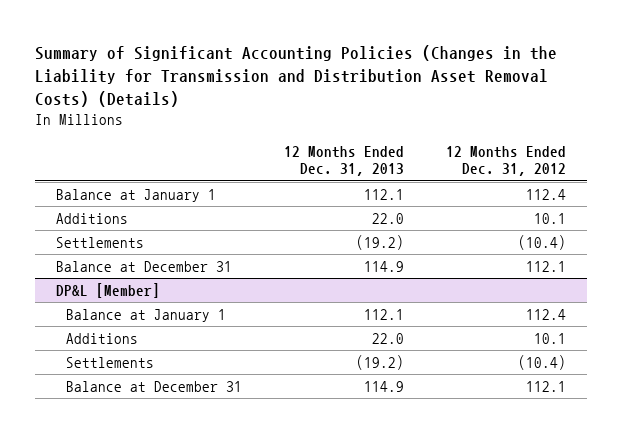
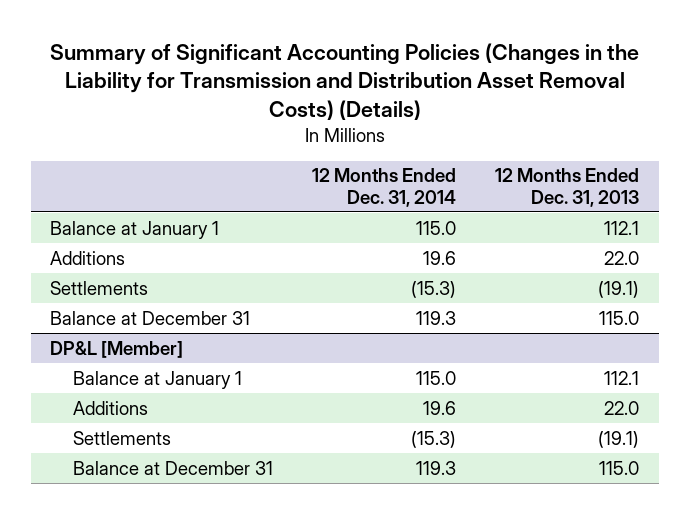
[445,145,566,177] 12 Months Ended Dec. 31, 2012 -> none
none -> [312,168,457,207] 12 Months Ended Dec. 31, 2014
[356,234,405,250] (19.2) -> [598,280,640,298] (19.1)
[364,260,405,272] 114.9 -> [599,310,640,325] 115.0
[356,354,405,370] (19.2) -> [598,430,640,448] (19.1)
[364,380,405,392] 114.9 -> [599,460,640,475] 115.0

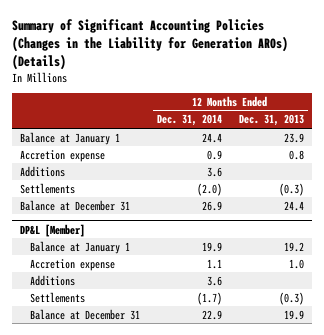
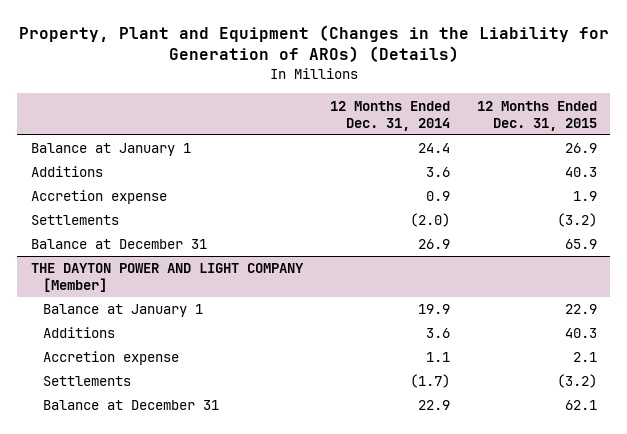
[11,18,288,70] Summary of Significant Accounting Policies (Changes in the Liability for Generation AROs) (Details) -> [18,24,609,63] Property, Plant and Equipment (Changes in the Liability for Generation of AROs) (Details)
[238,114,304,127] Dec. 31, 2013 -> none
none -> [476,100,597,131] 12 Months Ended Dec. 31, 2015
[20,149,106,162] Accretion expense -> [30,190,167,205] Accretion expense
[20,223,86,237] DP&L [Member] -> none
none -> [30,263,304,293] THE DAYTON POWER AND LIGHT COMPANY [Member]
[30,258,116,271] Accretion expense -> none
none -> [42,351,179,366] Accretion expense

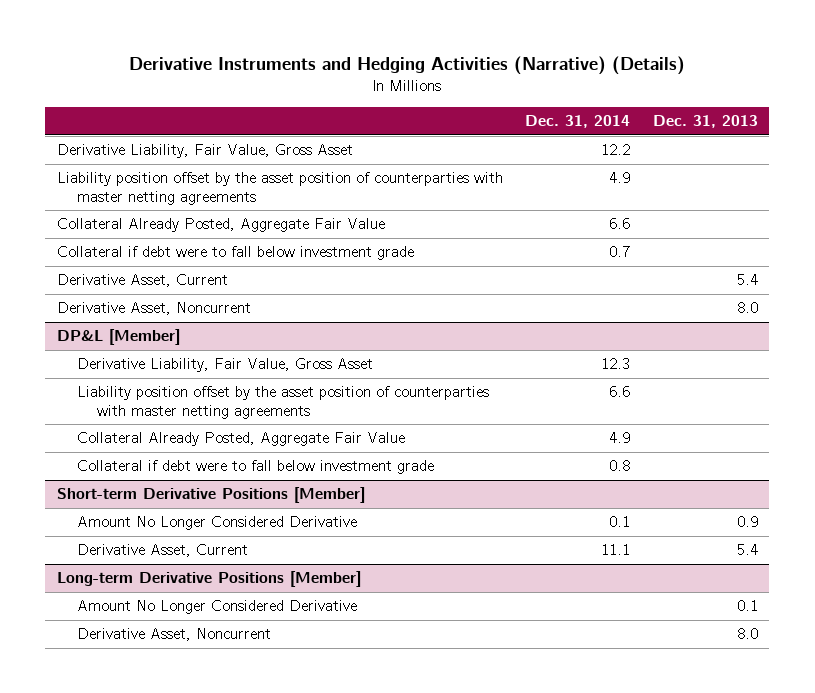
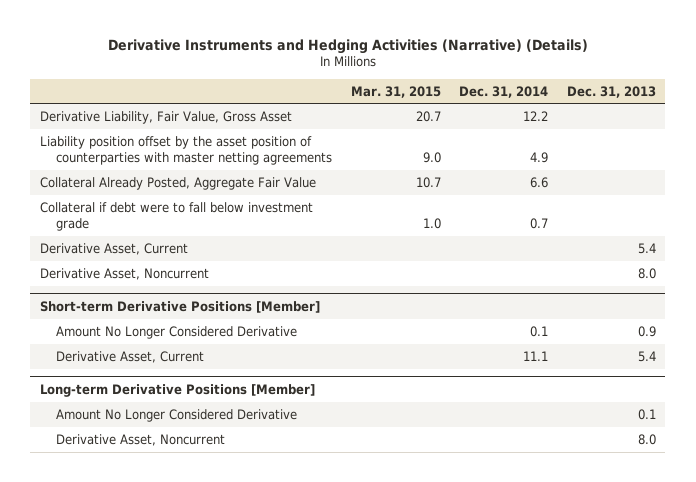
none -> [350,85,441,98] Mar. 31, 2015
[56,329,180,346] DP&L [Member] -> none
[76,358,373,373] Derivative Liability, Fair Value, Gross Asset -> none
[76,386,489,419] Liability position offset by the asset position of counterparties with master netting agreements -> none
[76,432,405,447] Collateral Already Posted, Aggregate Fair Value -> none
[76,460,434,475] Collateral if debt were to fall below investment grade -> none

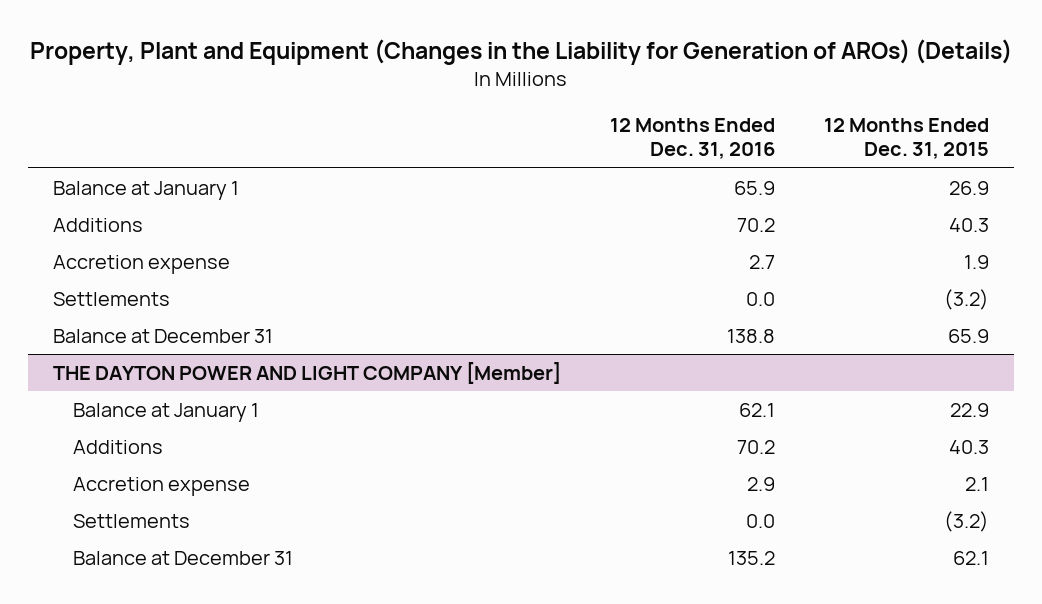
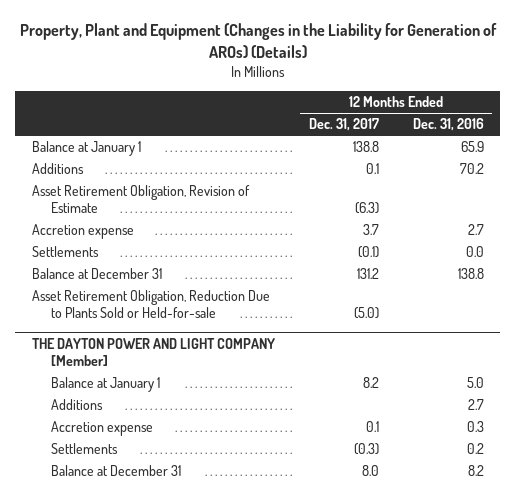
[823,118,989,160] 12 Months Ended Dec. 31, 2015 -> none
none -> [308,118,379,132] Dec. 31, 2017
none -> [31,185,250,214] Asset Retirement Obligation, Revision of Estimate
none -> [31,290,270,319] Asset Retirement Obligation, Reduction Due to Plants Sold or Held-for-sale
[738,402,775,417] 62.1 -> [466,377,484,389] 5.0
[736,439,775,454] 70.2 -> [467,399,484,411] 2.7
[746,476,775,491] 2.9 -> [466,421,484,433] 0.3
[745,513,775,528] 0.0 -> [466,443,484,455] 0.2
[727,550,775,565] 135.2 -> [467,465,484,477] 8.2

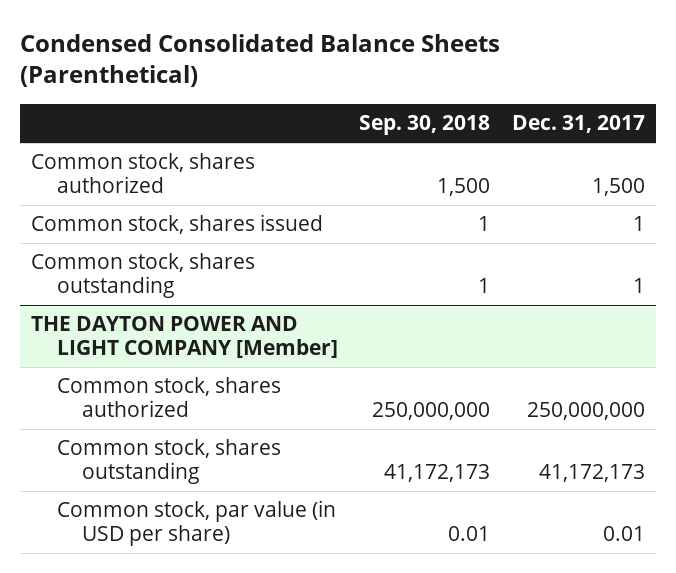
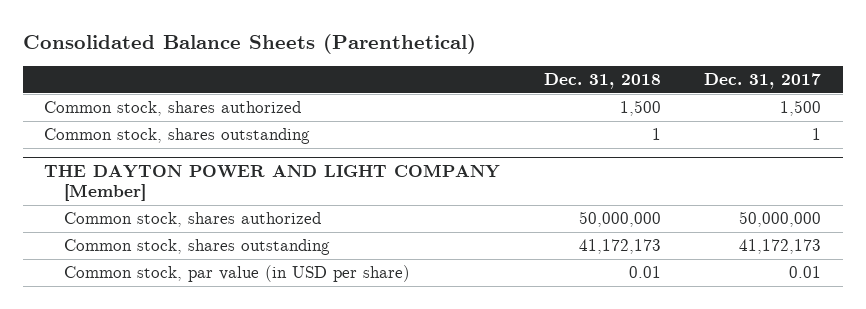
[20,33,501,88] Condensed Consolidated Balance Sheets (Parenthetical) -> [22,33,476,54] Consolidated Balance Sheets (Parenthetical)
[359,115,491,136] Sep. 30, 2018 -> none
none -> [543,73,661,90] Dec. 31, 2018
[30,214,323,235] Common stock, shares issued -> none
[526,402,645,421] 250,000,000 -> [739,211,822,228] 50,000,000

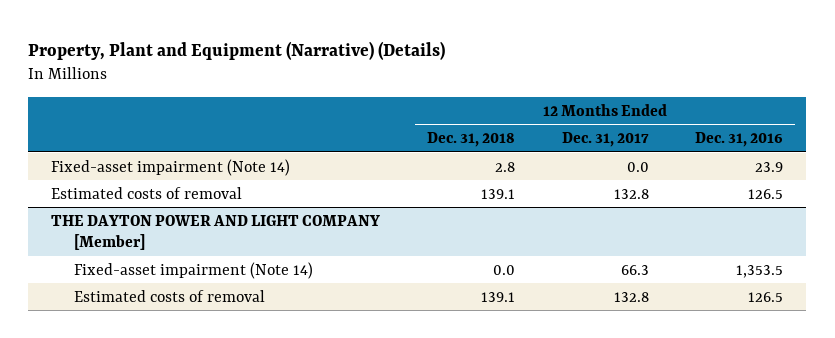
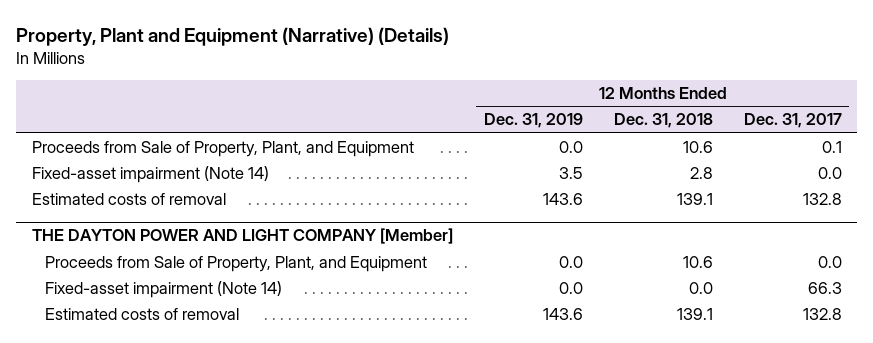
[695,132,784,148] Dec. 31, 2016 -> none
none -> [483,113,583,129] Dec. 31, 2019
none -> [31,141,414,158] Proceeds from Sale of Property, Plant, and Equipment
none -> [44,256,427,273] Proceeds from Sale of Property, Plant, and Equipment

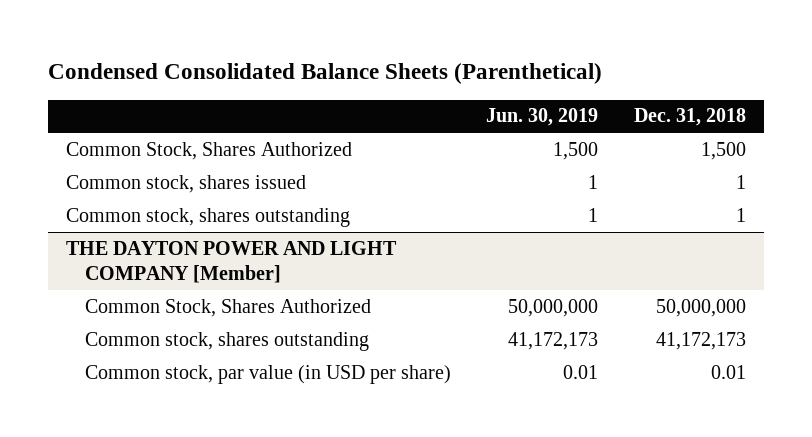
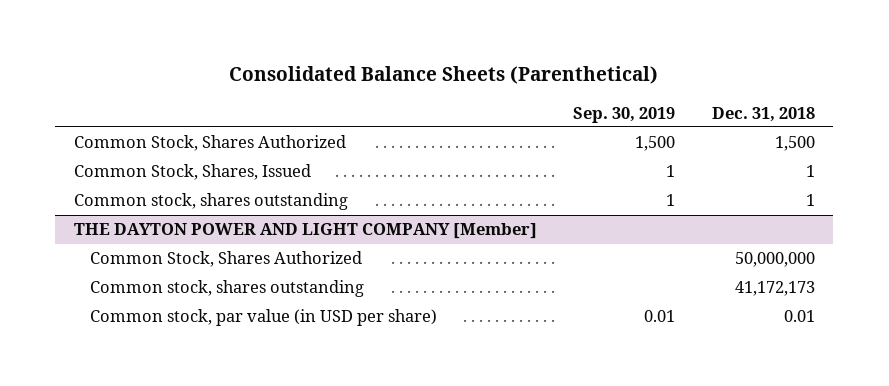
[48,63,603,85] Condensed Consolidated Balance Sheets (Parenthetical) -> [229,66,659,85] Consolidated Balance Sheets (Parenthetical)
[486,108,599,127] Jun. 30, 2019 -> none
none -> [573,106,676,123] Sep. 30, 2019
[66,174,307,193] Common stock, shares issued -> [73,164,311,181] Common Stock, Shares, Issued

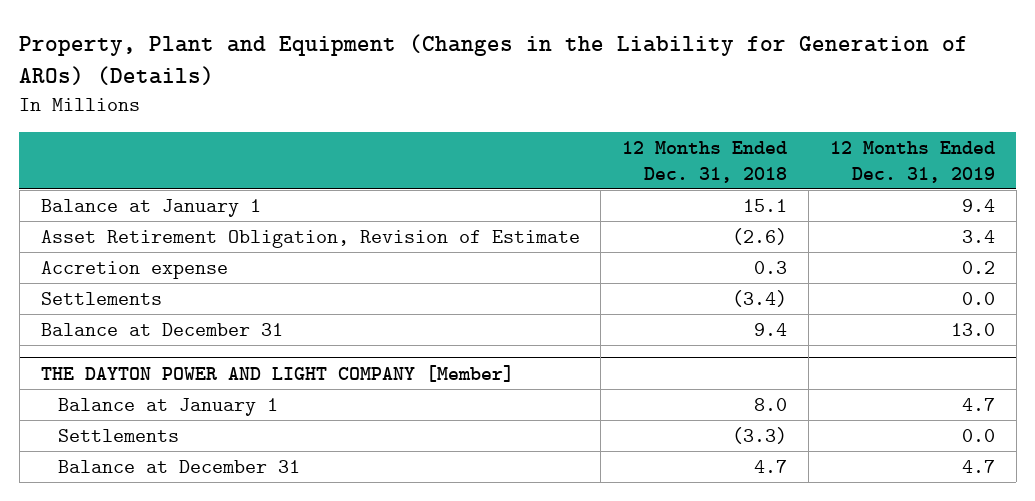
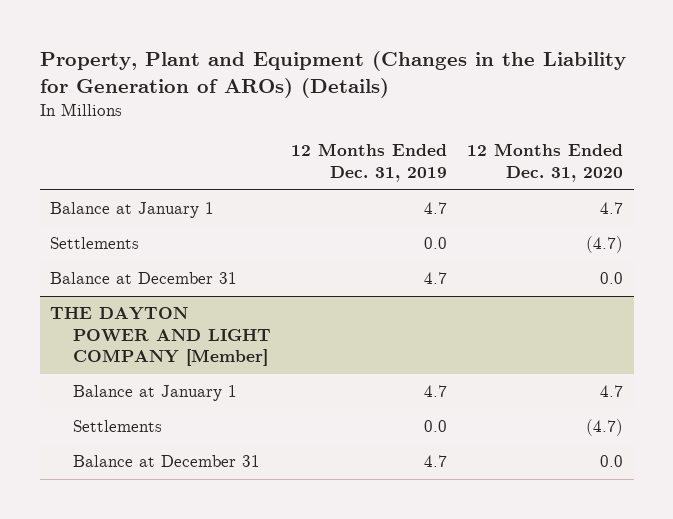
[622,140,788,183] 12 Months Ended Dec. 31, 2018 -> none
none -> [467,143,624,182] 12 Months Ended Dec. 31, 2020
[40,229,580,248] Asset Retirement Obligation, Revision of Estimate -> none
[40,260,228,279] Accretion expense -> none
[961,198,995,212] 9.4 -> [424,202,448,215] 4.7
[950,322,995,336] 13.0 -> [424,272,448,285] 4.7

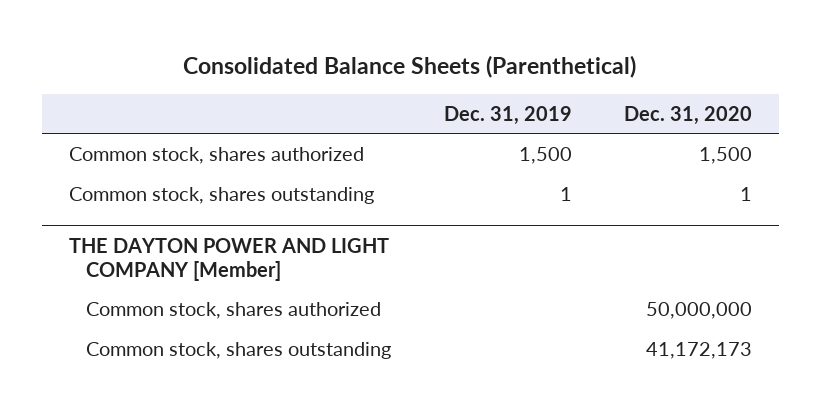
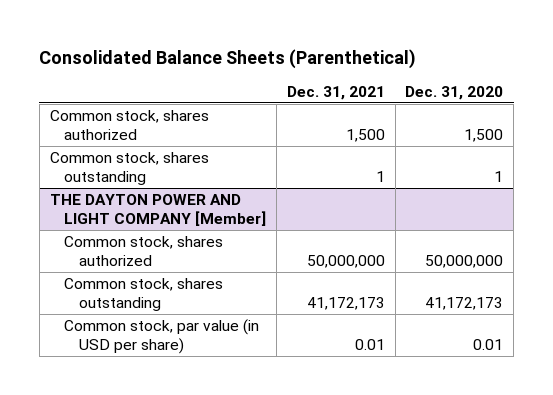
[443,105,572,125] Dec. 31, 2019 -> none
none -> [286,85,385,100] Dec. 31, 2021
none -> [64,319,260,355] Common stock, par value (in USD per share)

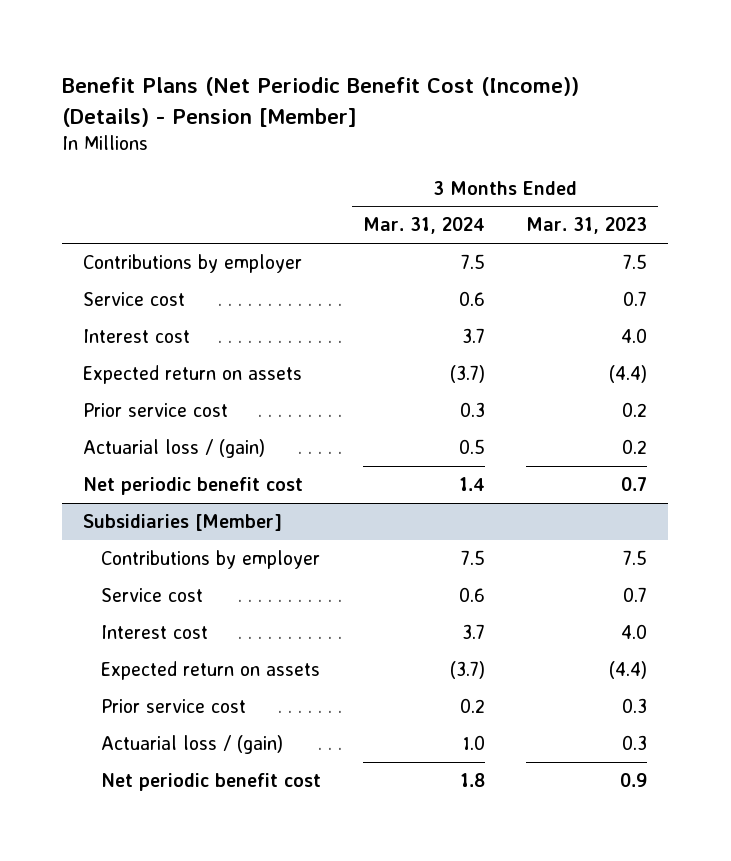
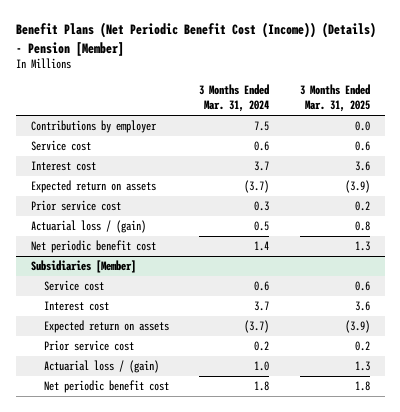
[526,217,648,235] Mar. 31, 2023 -> none
none -> [299,84,370,113] 3 Months Ended Mar. 31, 2025
[100,549,320,569] Contributions by employer -> none

